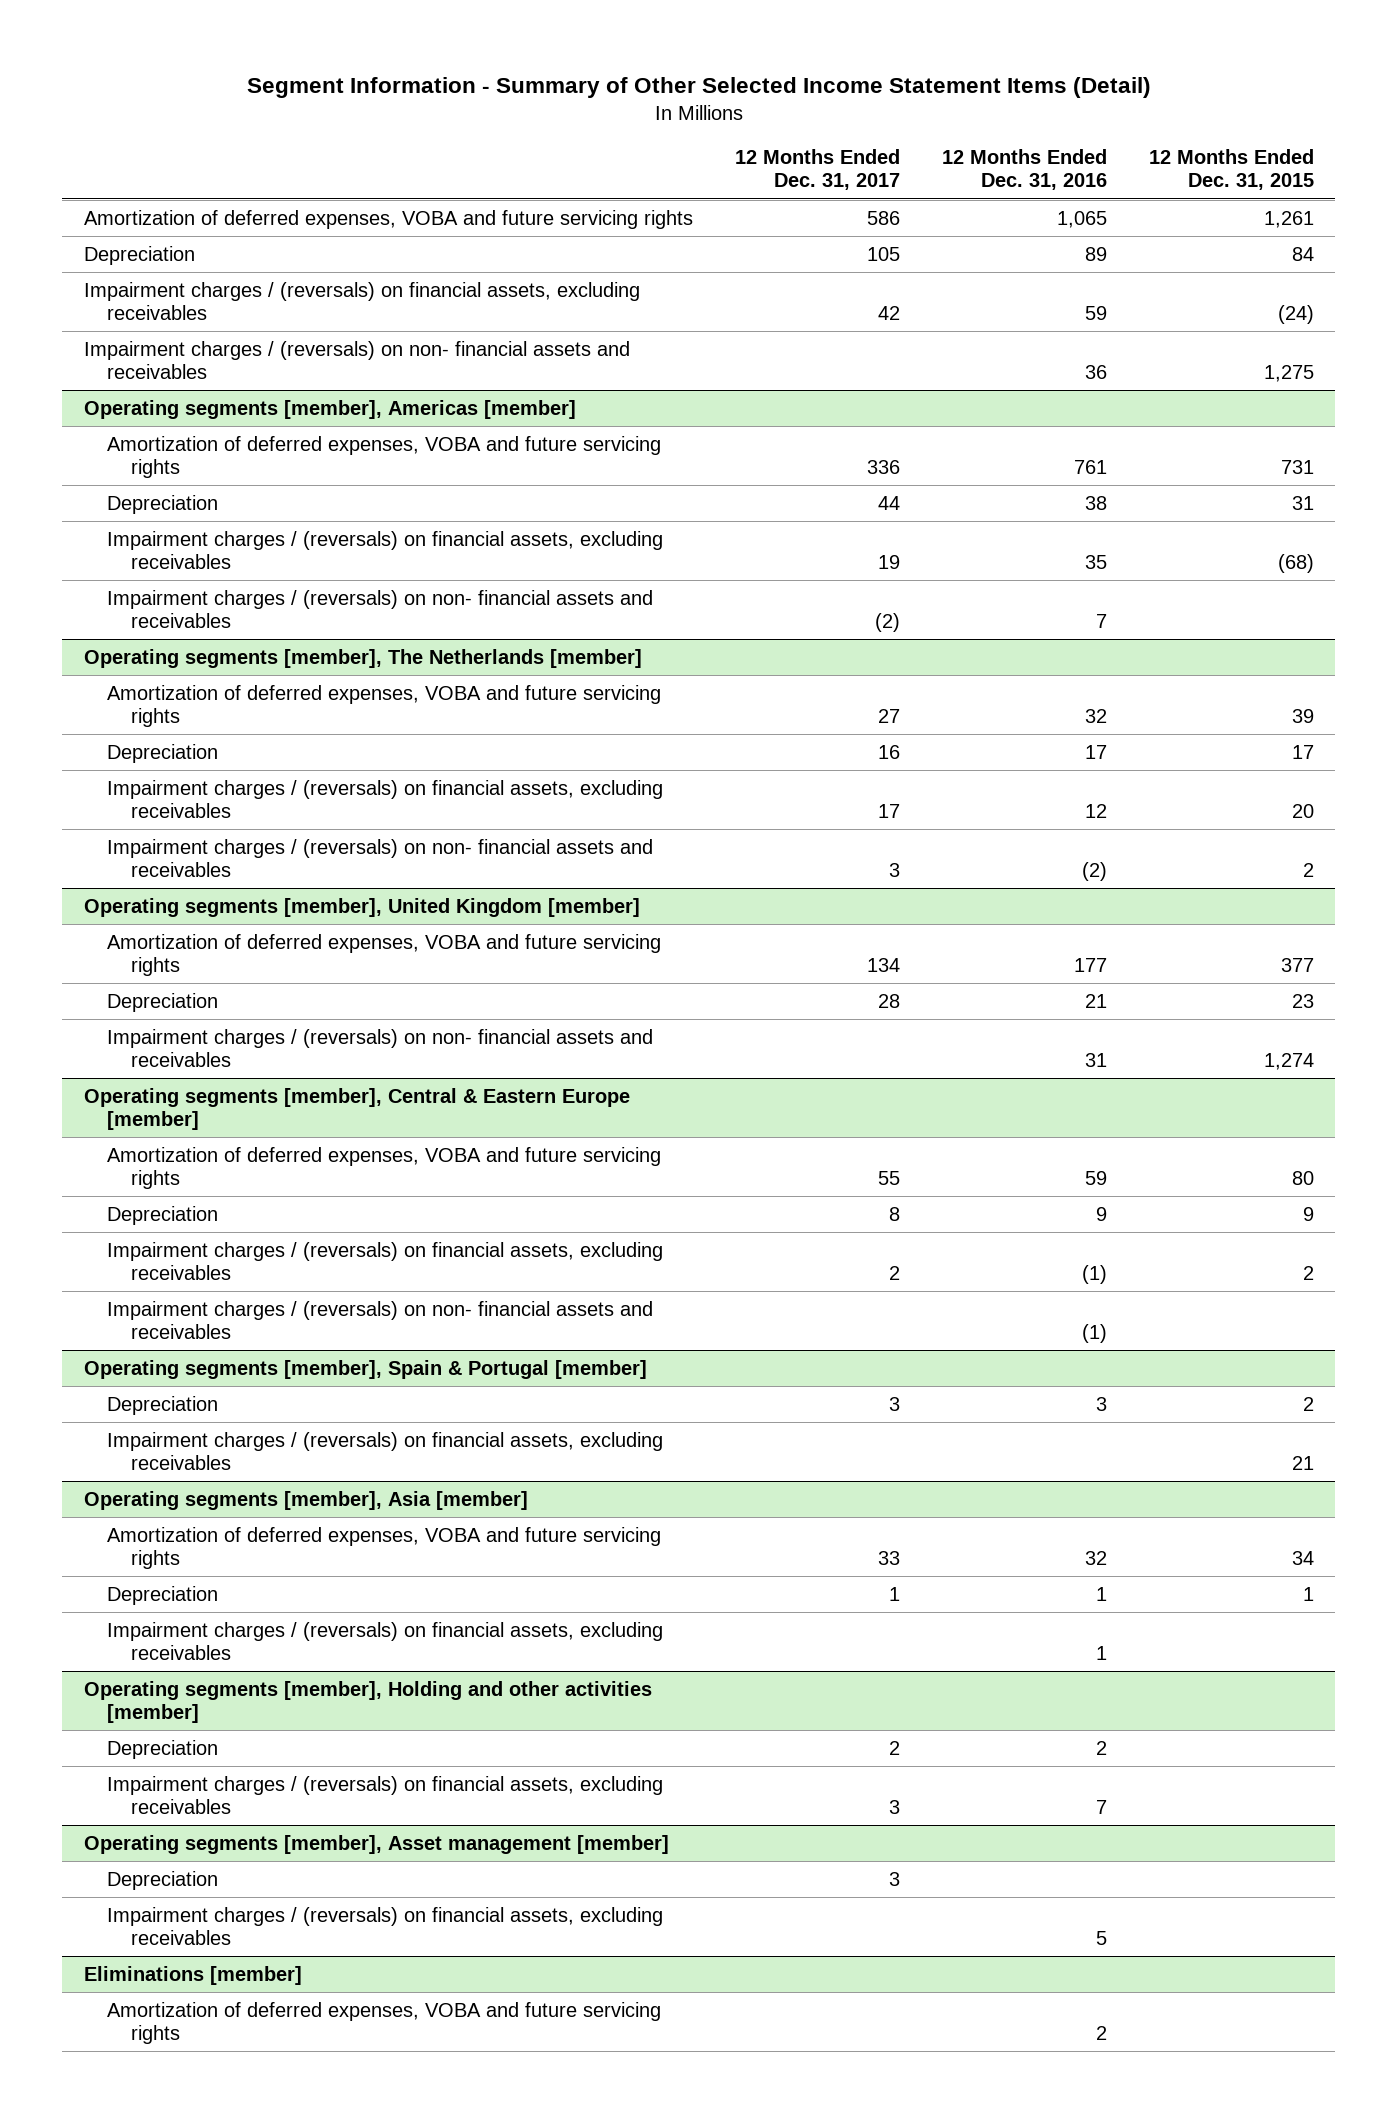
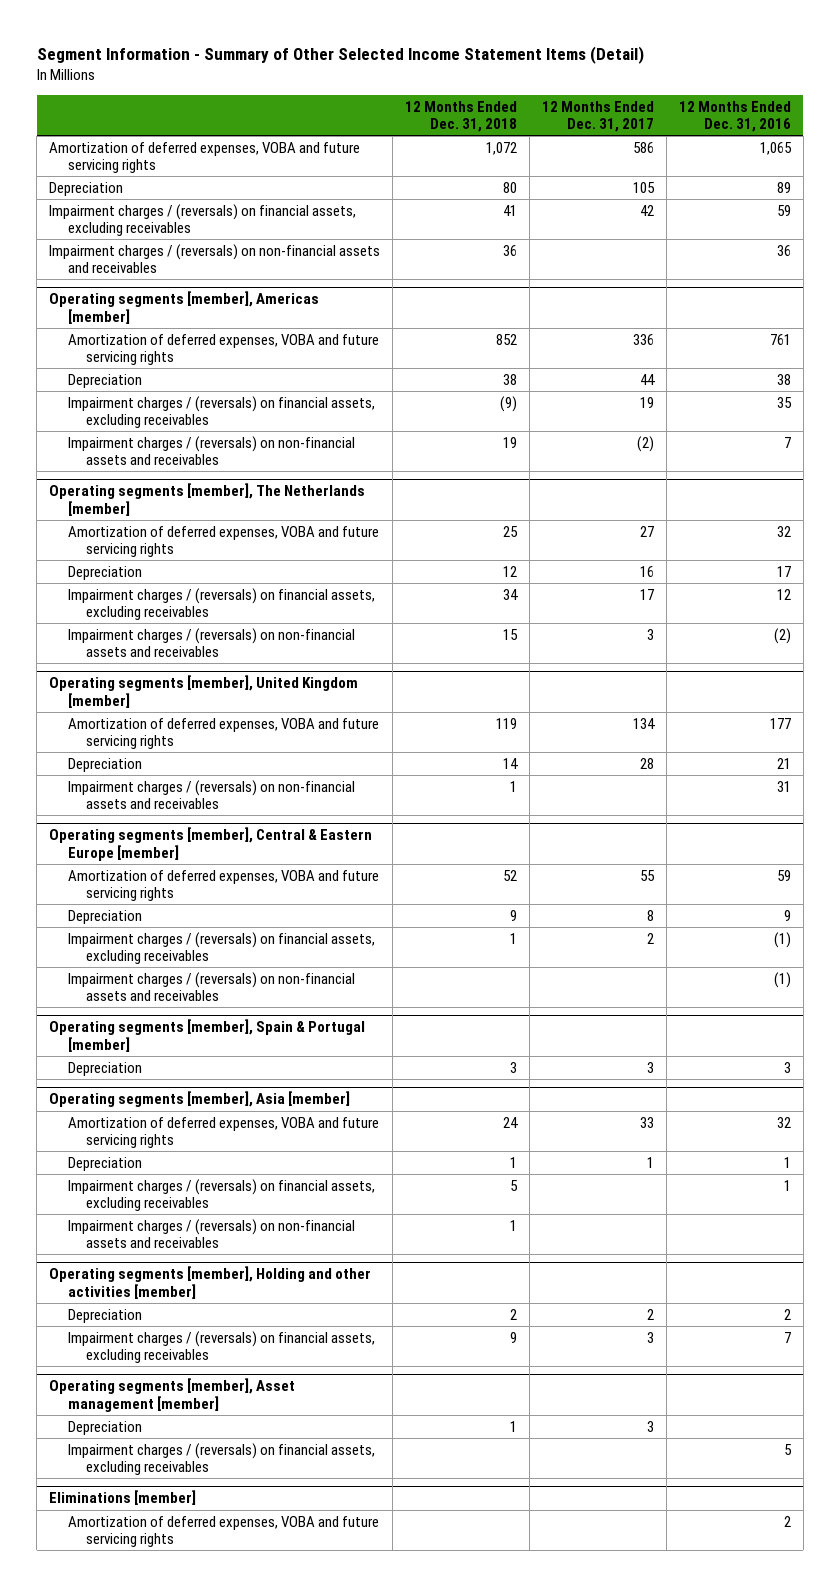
[1148,149,1314,191] 12 Months Ended Dec. 31, 2015 -> none
none -> [404,100,517,132] 12 Months Ended Dec. 31, 2018
[83,340,630,379] Impairment charges / (reversals) on non- financial assets and receivables -> [49,243,381,274] Impairment charges / (reversals) on non-financial assets and receivables
[107,589,654,628] Impairment charges / (reversals) on non- financial assets and receivables -> [67,435,355,466] Impairment charges / (reversals) on non-financial assets and receivables
[107,838,654,877] Impairment charges / (reversals) on non- financial assets and receivables -> [67,627,355,658] Impairment charges / (reversals) on non-financial assets and receivables
[107,1028,654,1067] Impairment charges / (reversals) on non- financial assets and receivables -> [67,779,355,810] Impairment charges / (reversals) on non-financial assets and receivables
[107,1300,654,1339] Impairment charges / (reversals) on non- financial assets and receivables -> [67,971,355,1002] Impairment charges / (reversals) on non-financial assets and receivables
[107,1431,664,1470] Impairment charges / (reversals) on financial assets, excluding receivables -> none
none -> [67,1218,355,1249] Impairment charges / (reversals) on non-financial assets and receivables

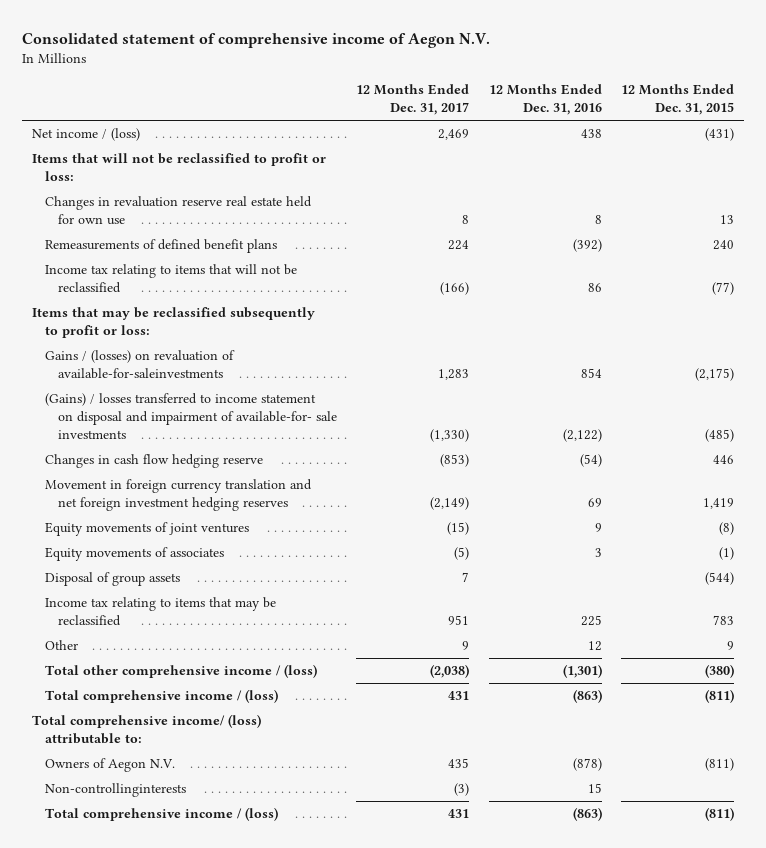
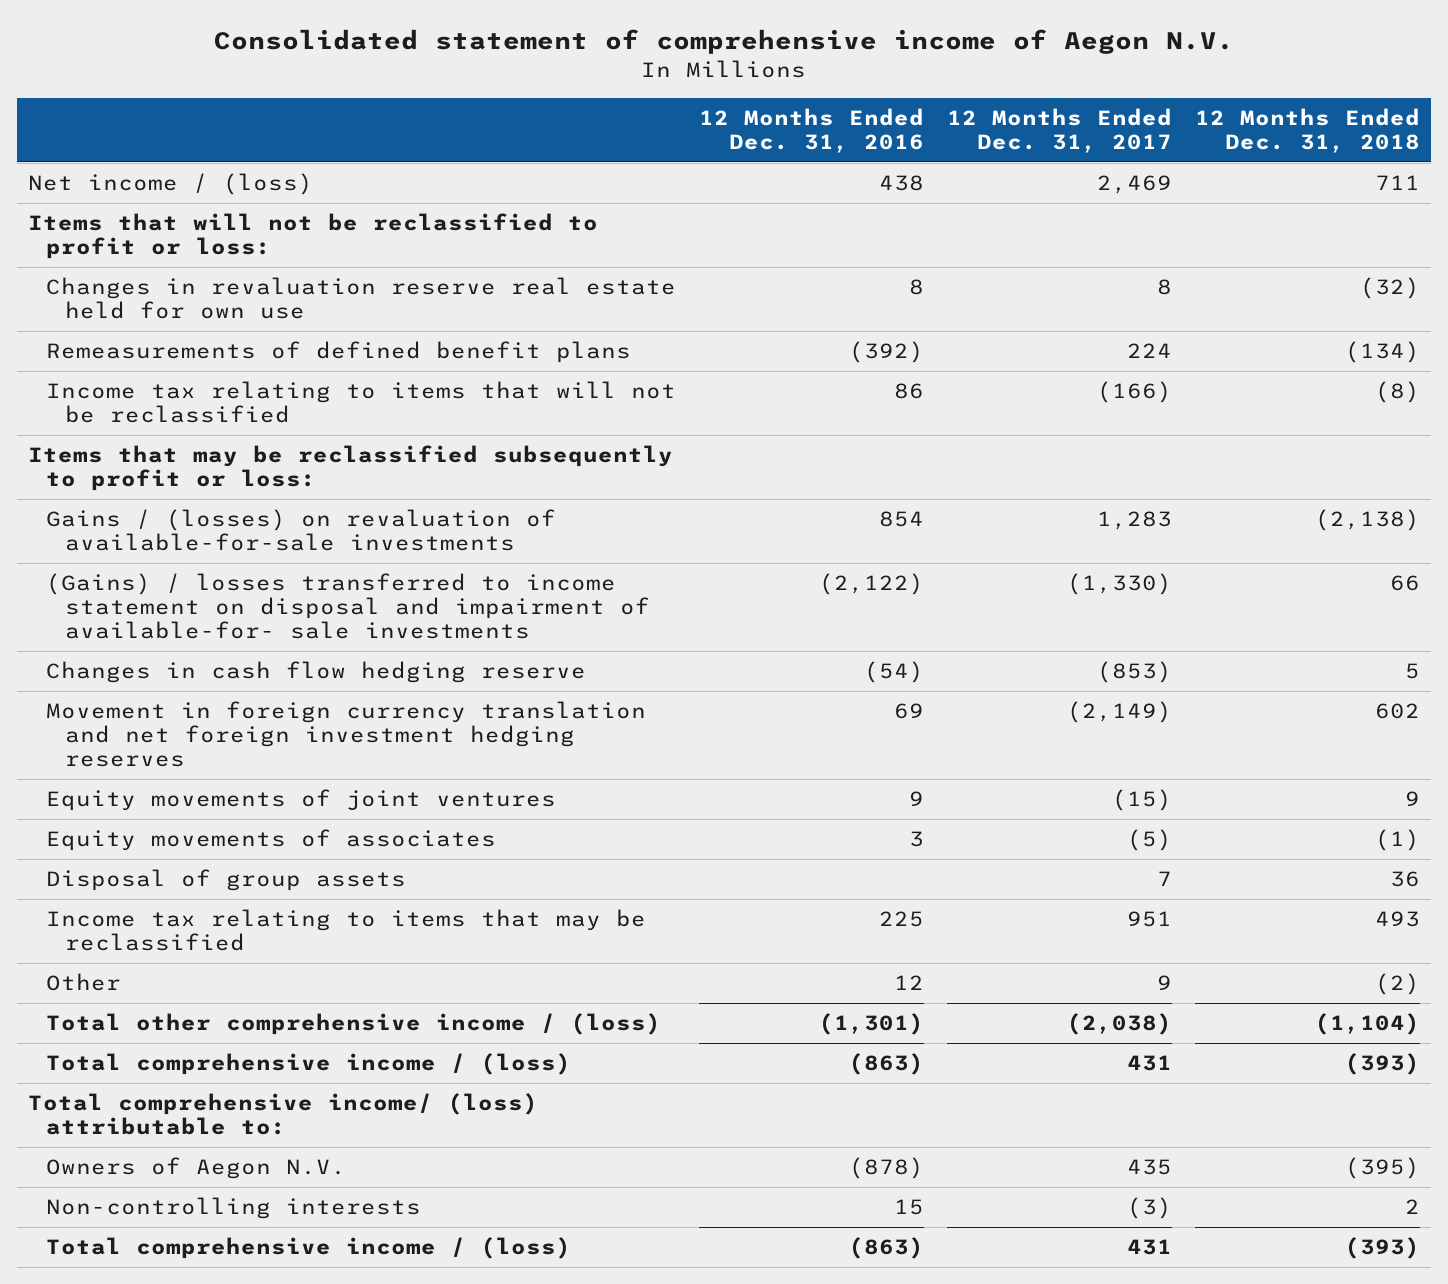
[620,84,734,115] 12 Months Ended Dec. 31, 2015 -> none
none -> [1194,107,1420,153] 12 Months Ended Dec. 31, 2018
[44,350,235,380] Gains / (losses) on revaluation of available-for-saleinvestments -> [46,509,557,552] Gains / (losses) on revaluation of available-for-sale investments
[44,783,186,798] Non-controllinginterests -> [46,1197,422,1220] Non-controlling interests

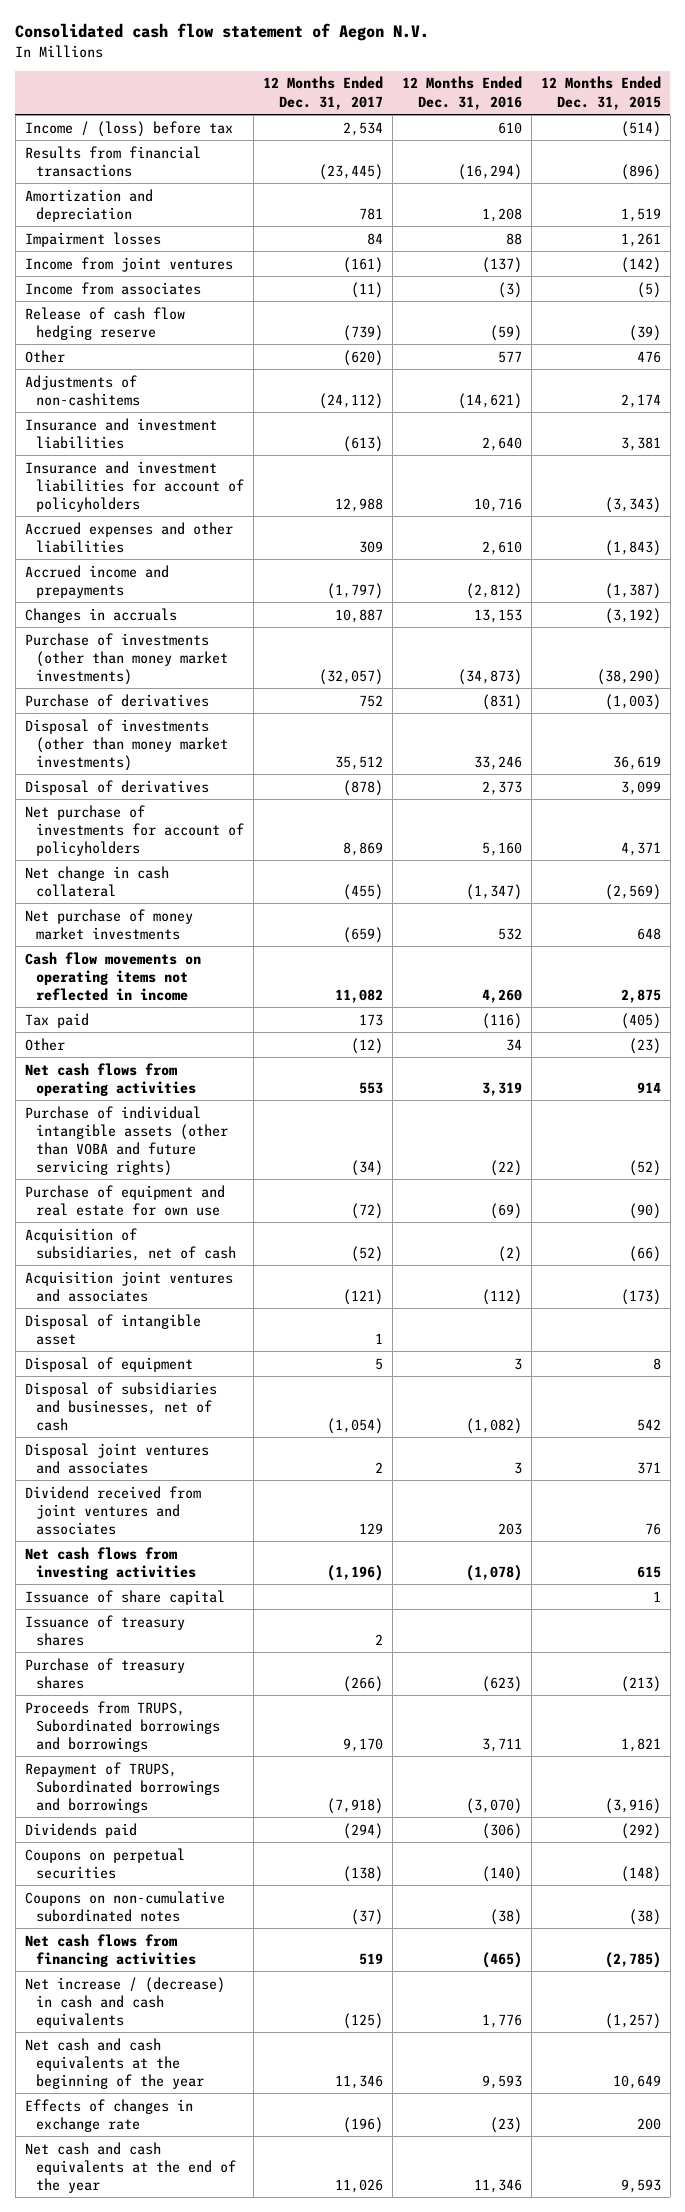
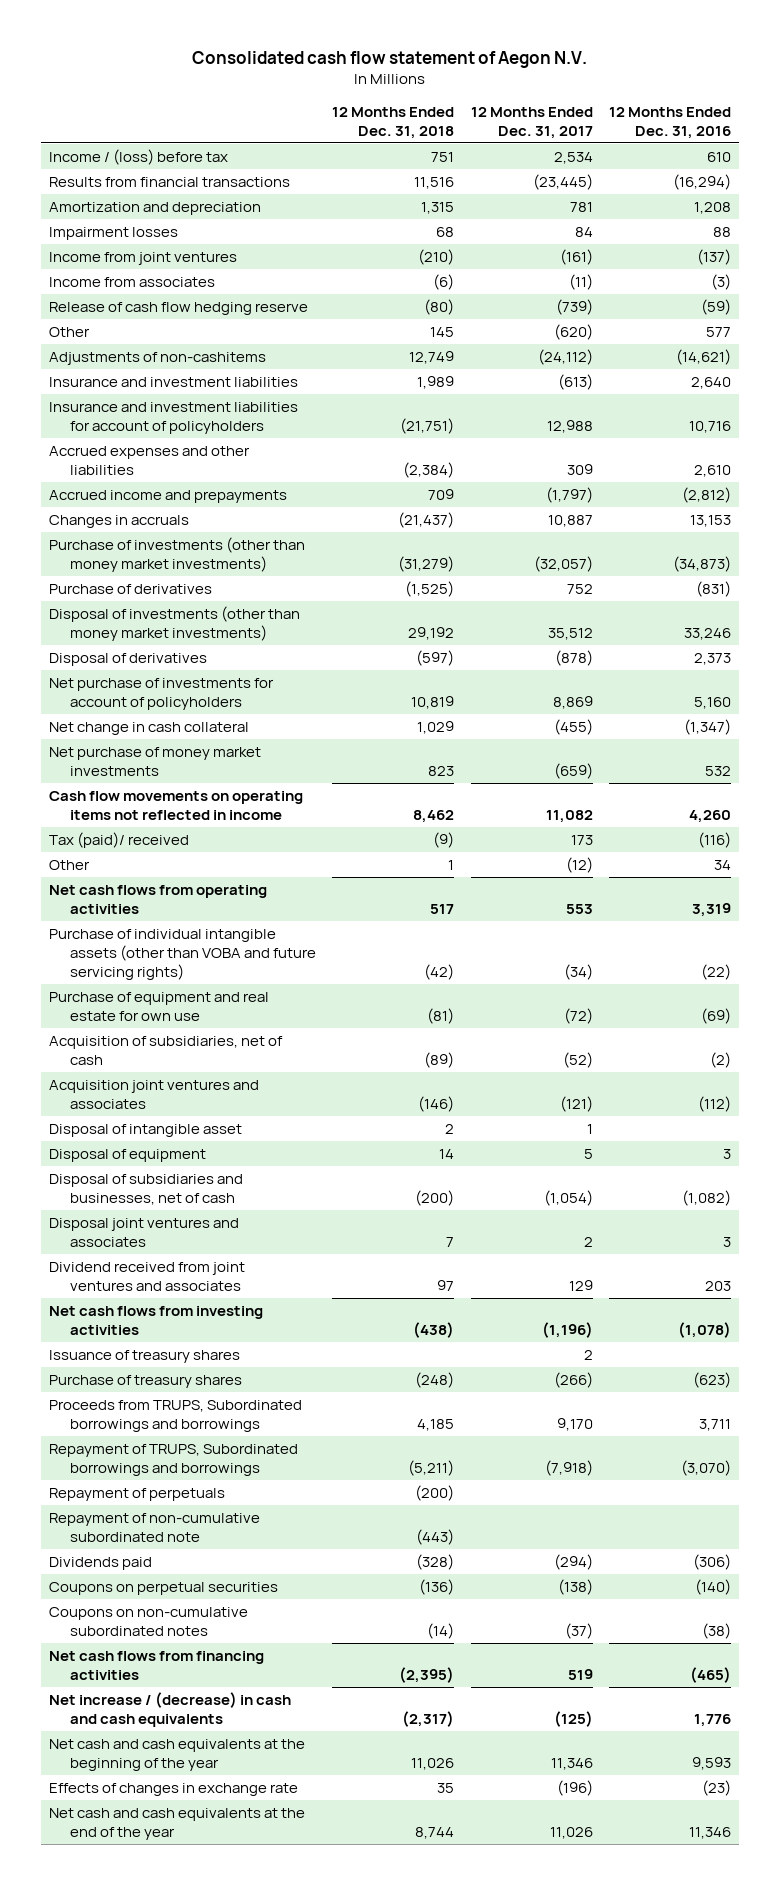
[540,76,661,110] 12 Months Ended Dec. 31, 2015 -> none
none -> [332,106,455,139] 12 Months Ended Dec. 31, 2018
[24,1012,89,1028] Tax paid -> [48,831,189,848] Tax (paid)/ received
[24,1589,225,1605] Issuance of share capital -> none
none -> [48,1487,225,1501] Repayment of perpetuals
none -> [48,1512,260,1543] Repayment of non-cumulative subordinated note

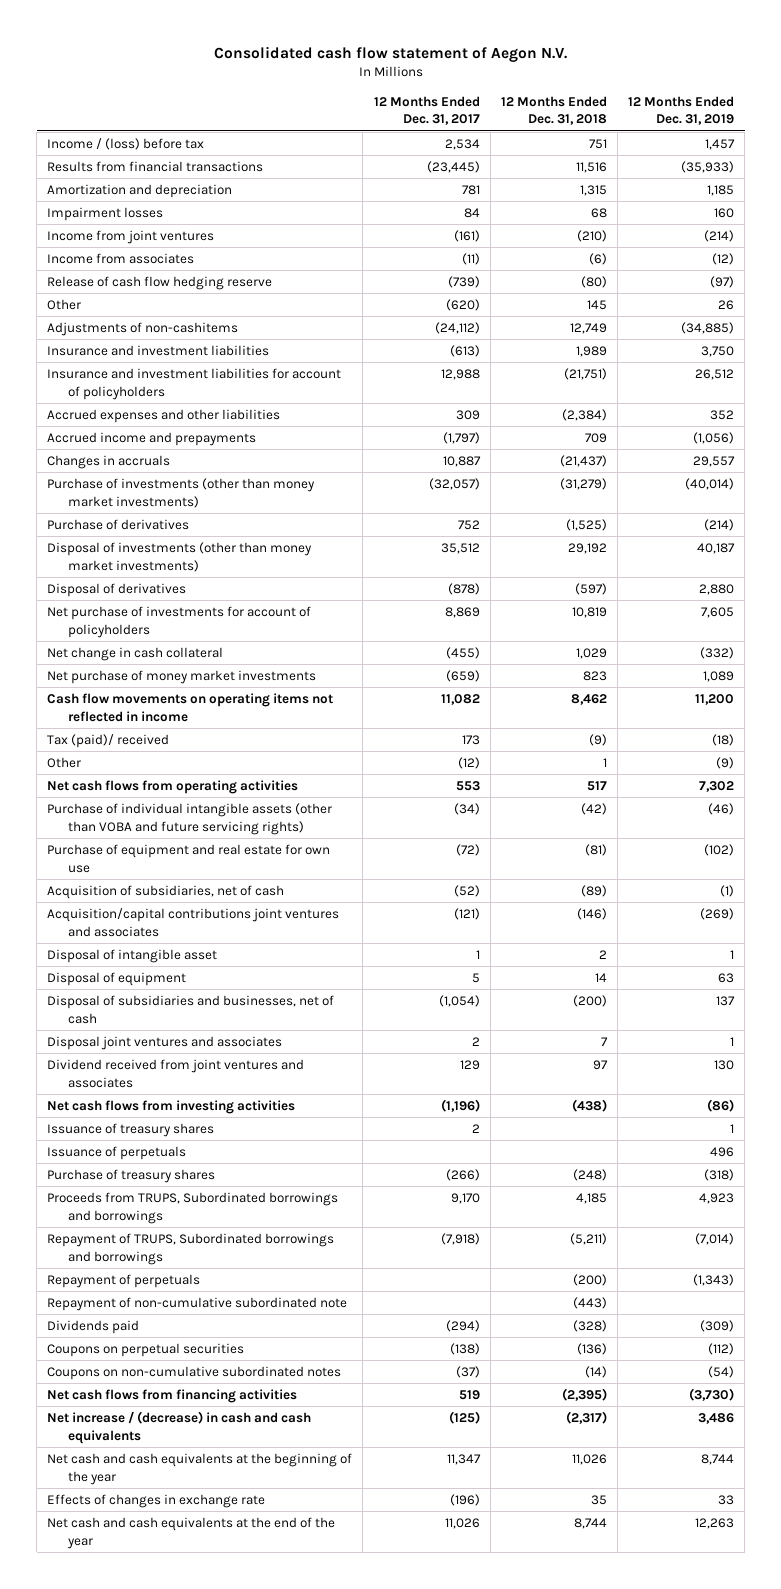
[608,106,731,139] 12 Months Ended Dec. 31, 2016 -> none
none -> [628,95,735,126] 12 Months Ended Dec. 31, 2019
[48,1079,259,1110] Acquisition joint ventures and associates -> [47,907,340,937] Acquisition/capital contributions joint ventures and associates
none -> [47,1145,187,1160] Issuance of perpetuals
[550,1758,593,1771] 11,346 -> [446,1453,481,1465] 11,347

